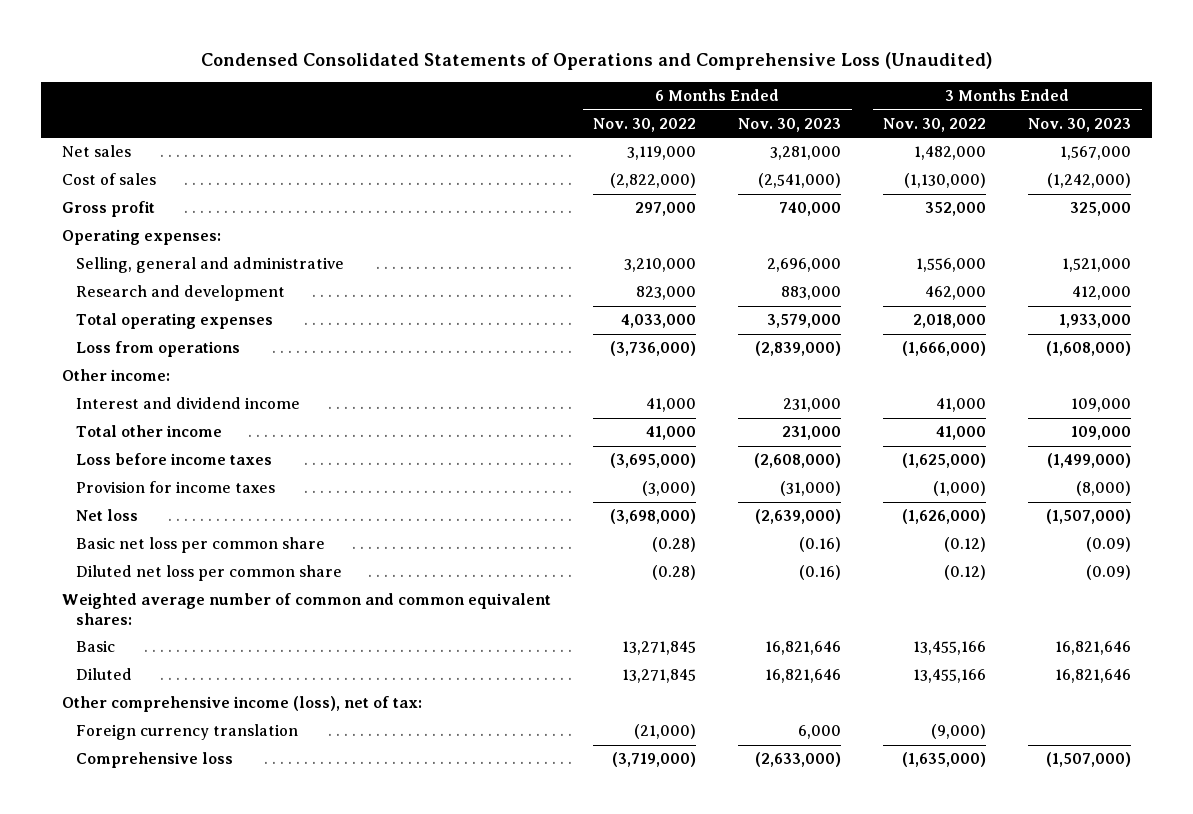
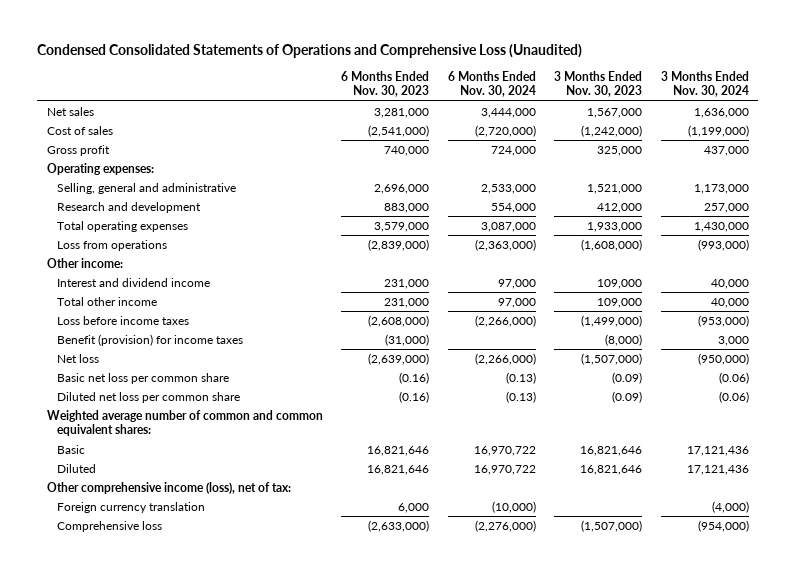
[593,117,697,132] Nov. 30, 2022 -> none
[883,117,987,132] Nov. 30, 2022 -> none
none -> [447,70,536,98] 6 Months Ended Nov. 30, 2024
none -> [660,70,749,98] 3 Months Ended Nov. 30, 2024
[76,481,276,494] Provision for income taxes -> [56,333,243,346] Benefit (provision) for income taxes

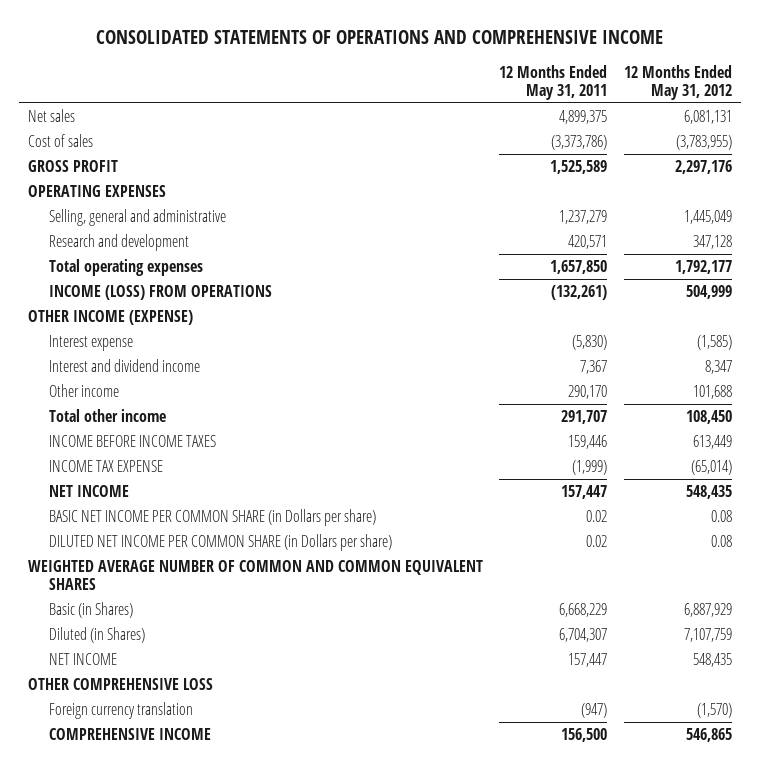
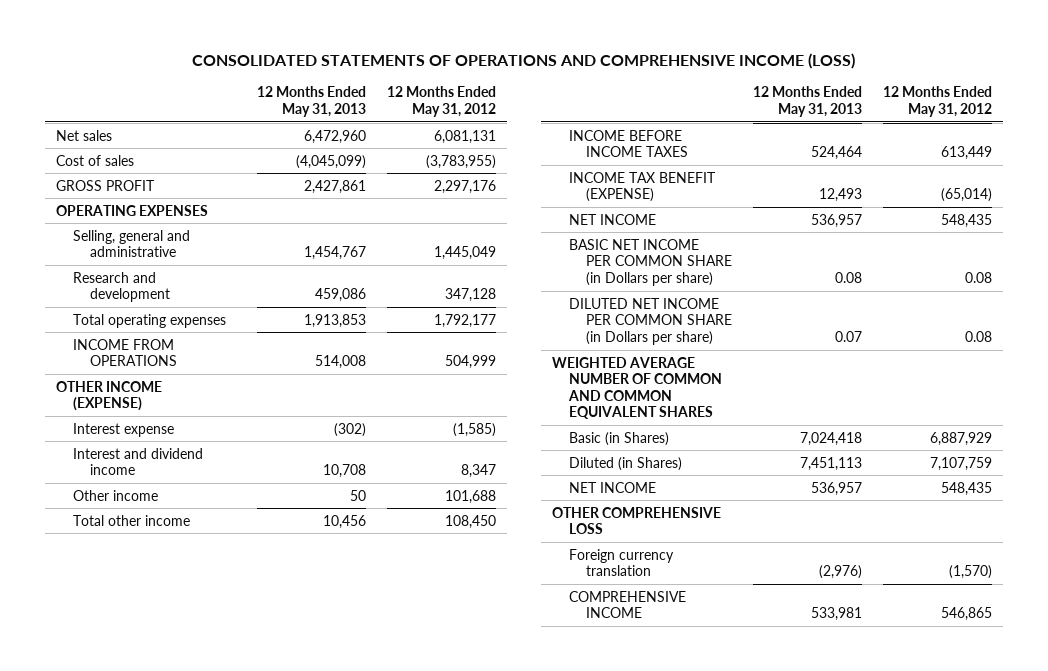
[95,29,663,44] CONSOLIDATED STATEMENTS OF OPERATIONS AND COMPREHENSIVE INCOME -> [192,53,856,70] CONSOLIDATED STATEMENTS OF OPERATIONS AND COMPREHENSIVE INCOME (LOSS)
[499,64,608,100] 12 Months Ended May 31, 2011 -> none
none -> [257,86,367,117] 12 Months Ended May 31, 2013
[48,285,272,301] INCOME (LOSS) FROM OPERATIONS -> [72,338,178,367] INCOME FROM OPERATIONS
[48,460,163,473] INCOME TAX EXPENSE -> [568,171,716,203] INCOME TAX BENEFIT (EXPENSE)

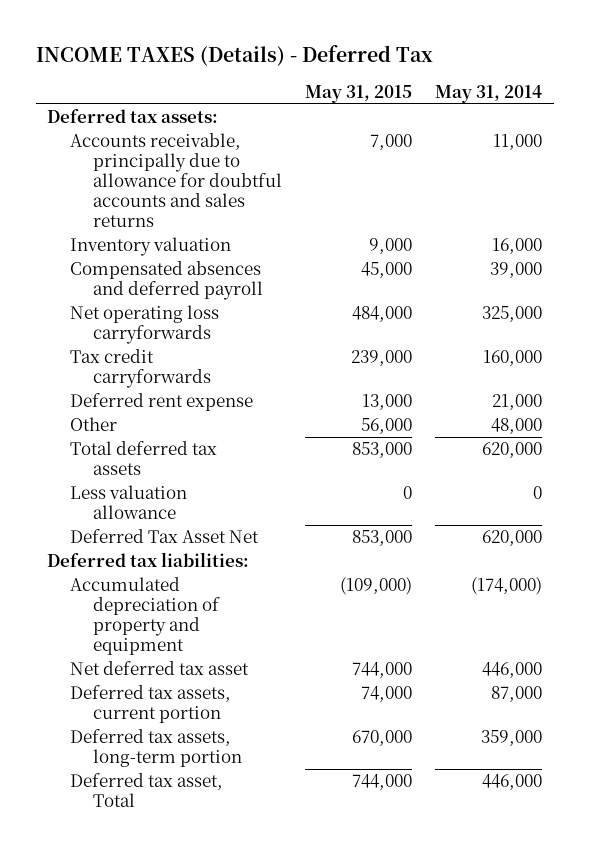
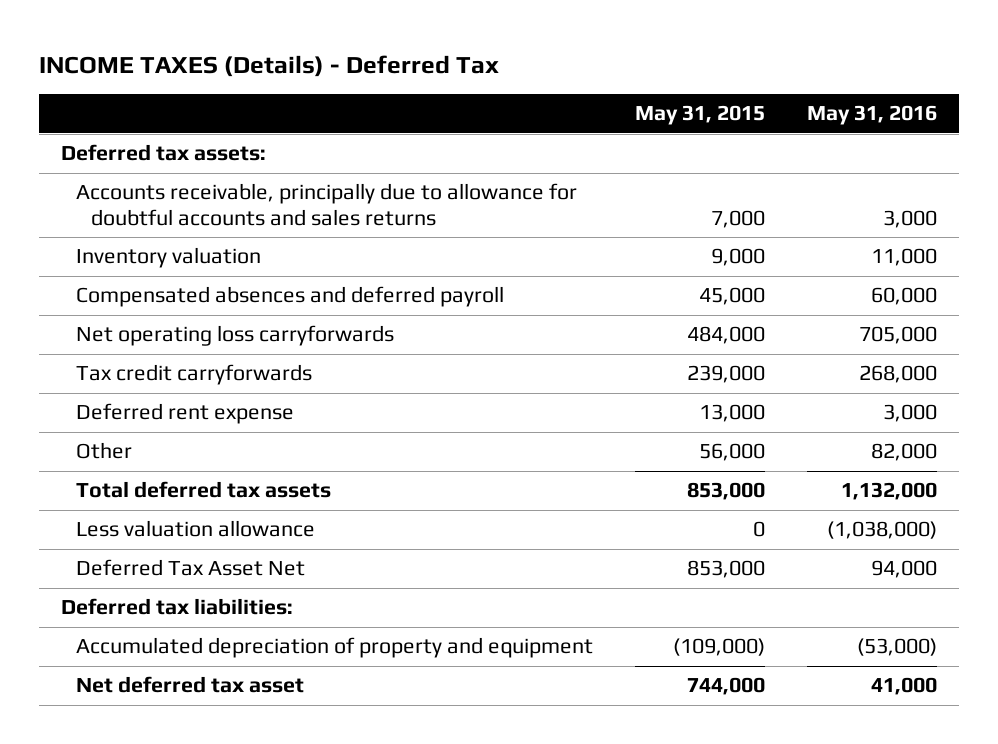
[435,84,543,103] May 31, 2014 -> none
none -> [807,105,938,126] May 31, 2016
[70,685,232,724] Deferred tax assets, current portion -> none
[70,729,243,768] Deferred tax assets, long-term portion -> none
[70,773,224,808] Deferred tax asset, Total -> none

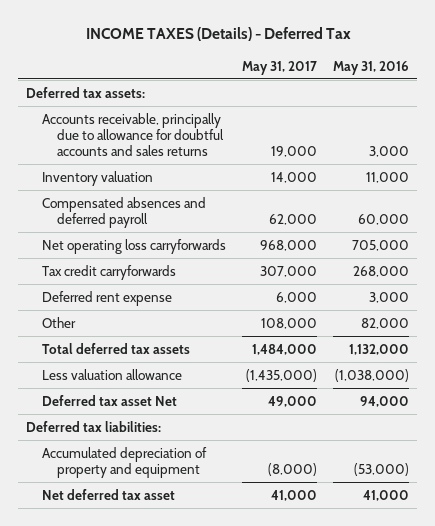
[635,105,766,126] May 31, 2015 -> none
none -> [241,60,317,75] May 31, 2017
[75,559,305,577] Deferred Tax Asset Net -> [41,394,177,406] Deferred tax asset Net

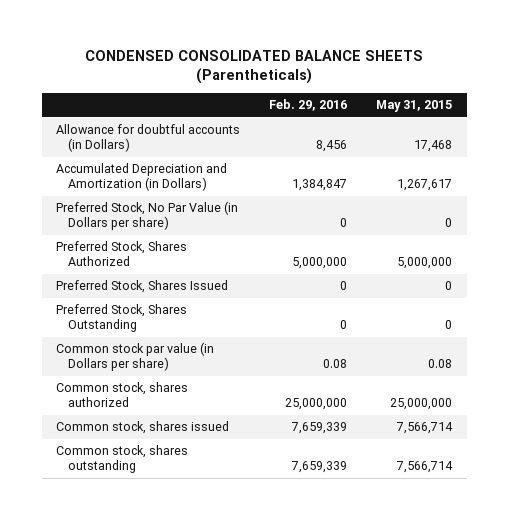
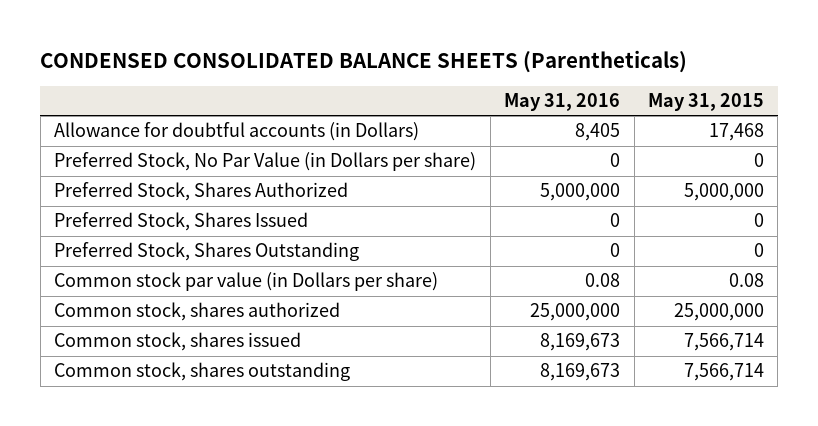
[269,99,348,112] Feb. 29, 2016 -> none
none -> [504,92,621,111] May 31, 2016
[56,163,228,192] Accumulated Depreciation and Amortization (in Dollars) -> none

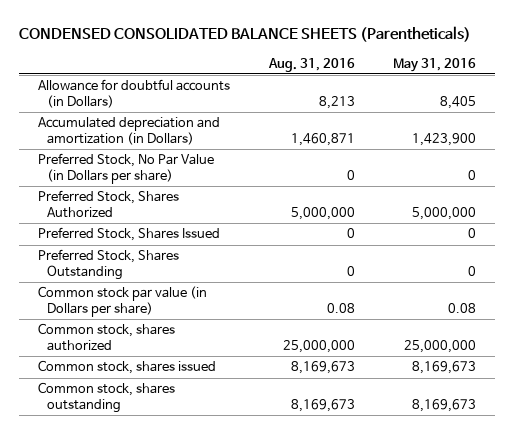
[647,92,764,111] May 31, 2015 -> none
none -> [267,57,355,72] Aug. 31, 2016
none -> [38,117,221,146] Accumulated depreciation and amortization (in Dollars)

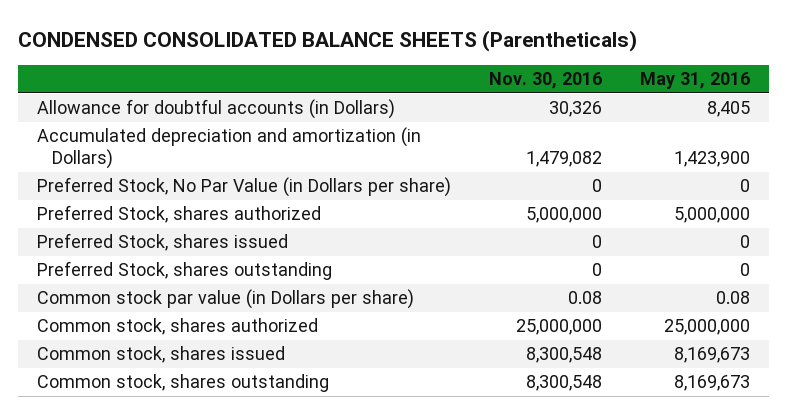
[267,57,355,72] Aug. 31, 2016 -> none
none -> [489,72,603,90] Nov. 30, 2016
[38,190,180,219] Preferred Stock, Shares Authorized -> [37,205,322,224] Preferred Stock, shares authorized
[38,227,221,242] Preferred Stock, Shares Issued -> [37,233,289,252] Preferred Stock, shares issued
[38,249,180,281] Preferred Stock, Shares Outstanding -> [37,261,333,281] Preferred Stock, shares outstanding

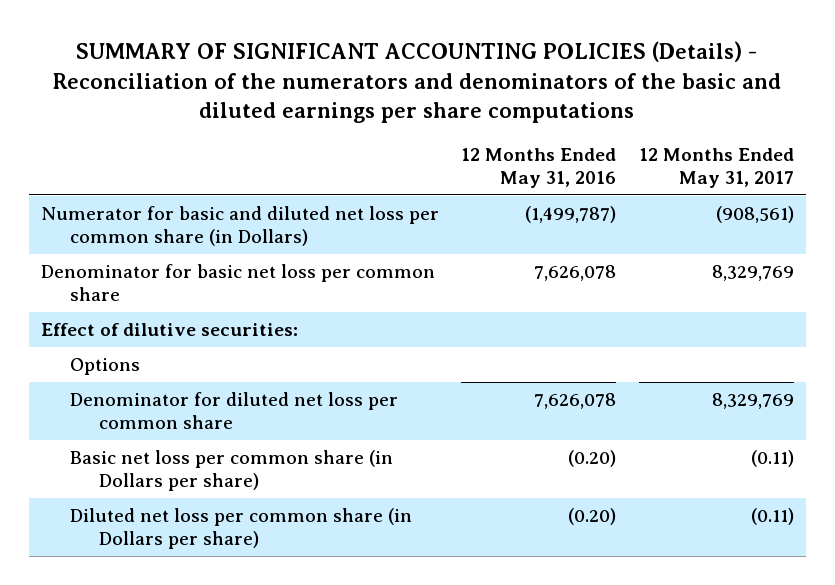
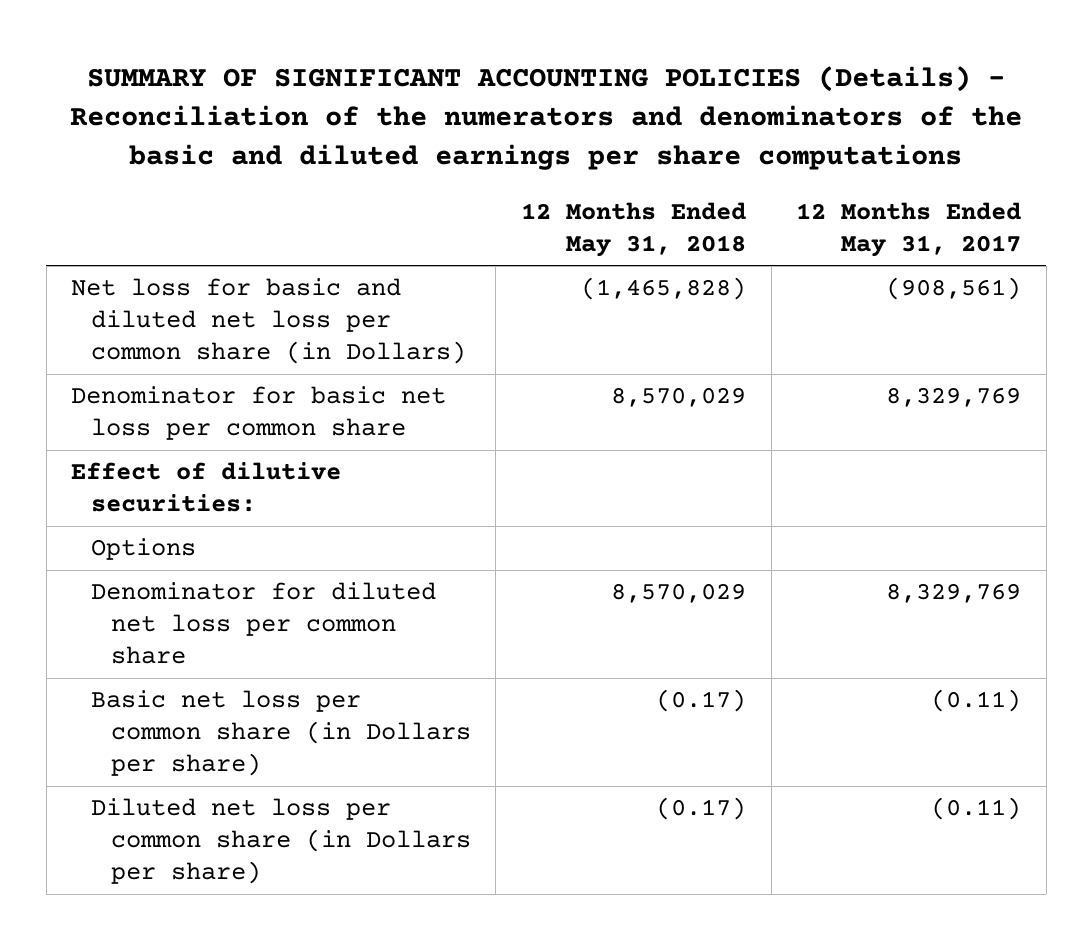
[461,148,617,189] 12 Months Ended May 31, 2016 -> none
none -> [520,202,746,257] 12 Months Ended May 31, 2018
[40,205,439,246] Numerator for basic and diluted net loss per common share (in Dollars) -> [71,278,467,364] Net loss for basic and diluted net loss per common share (in Dollars)

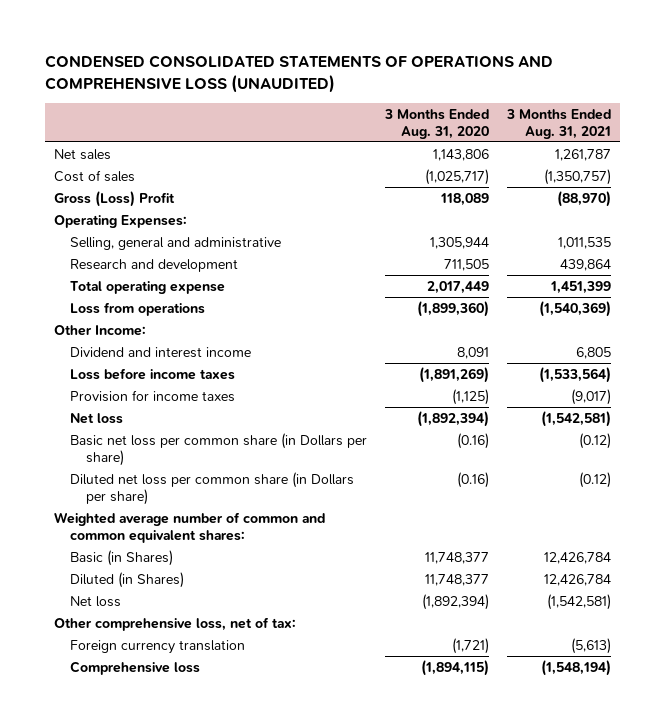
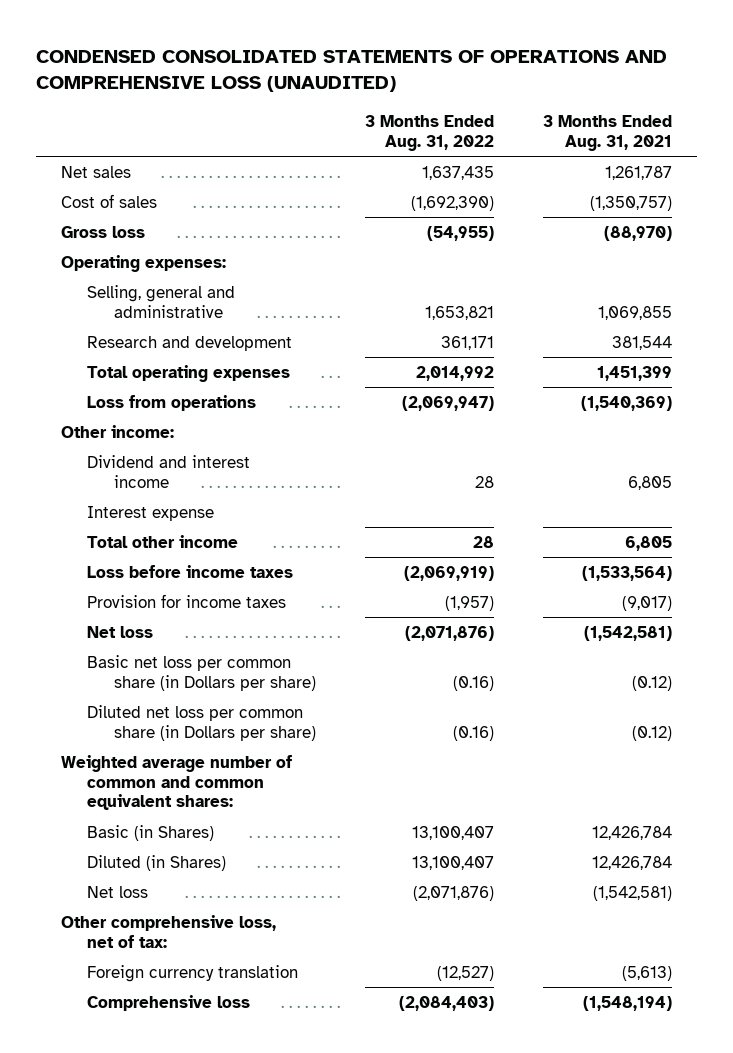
[384,108,490,139] 3 Months Ended Aug. 31, 2020 -> none
none -> [364,115,494,152] 3 Months Ended Aug. 31, 2022
[54,190,176,207] Gross (Loss) Profit -> [61,225,146,238] Gross loss
[54,214,188,228] Operating Expenses: -> [61,254,227,272] Operating expenses:
[557,236,611,249] 1,011,535 -> [598,305,673,320] 1,069,855
[559,258,611,271] 439,864 -> [612,335,673,350] 381,544
[70,280,226,294] Total operating expense -> [87,364,291,382] Total operating expenses
[54,324,147,336] Other Income: -> [61,424,175,438] Other income:
none -> [87,505,215,521] Interest expense
none -> [87,534,239,548] Total other income

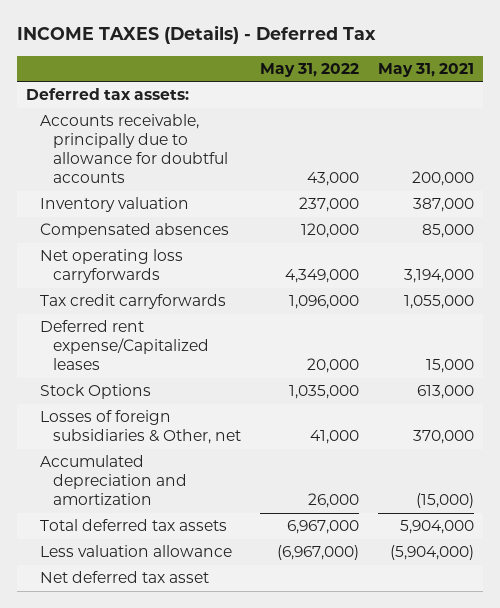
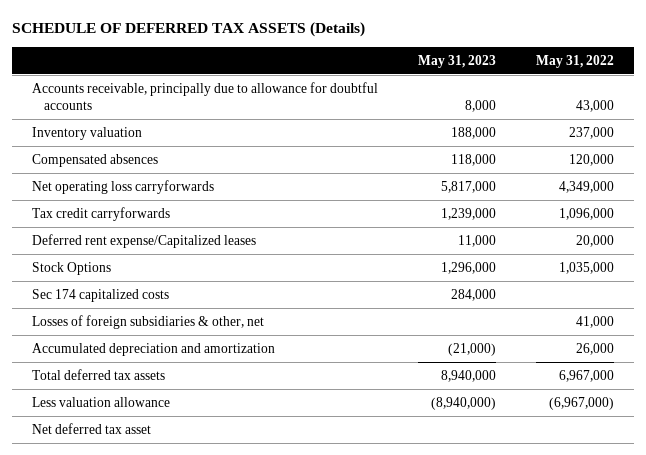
[16,25,376,45] INCOME TAXES (Details) - Deferred Tax -> [12,22,366,38] SCHEDULE OF DEFERRED TAX ASSETS (Details)
[377,62,474,77] May 31, 2021 -> none
none -> [418,54,497,68] May 31, 2023
[26,88,190,101] Deferred tax assets: -> none
none -> [32,288,170,302] Sec 174 capitalized costs
[39,410,241,445] Losses of foreign subsidiaries & Other, net -> [32,314,265,329] Losses of foreign subsidiaries & other, net

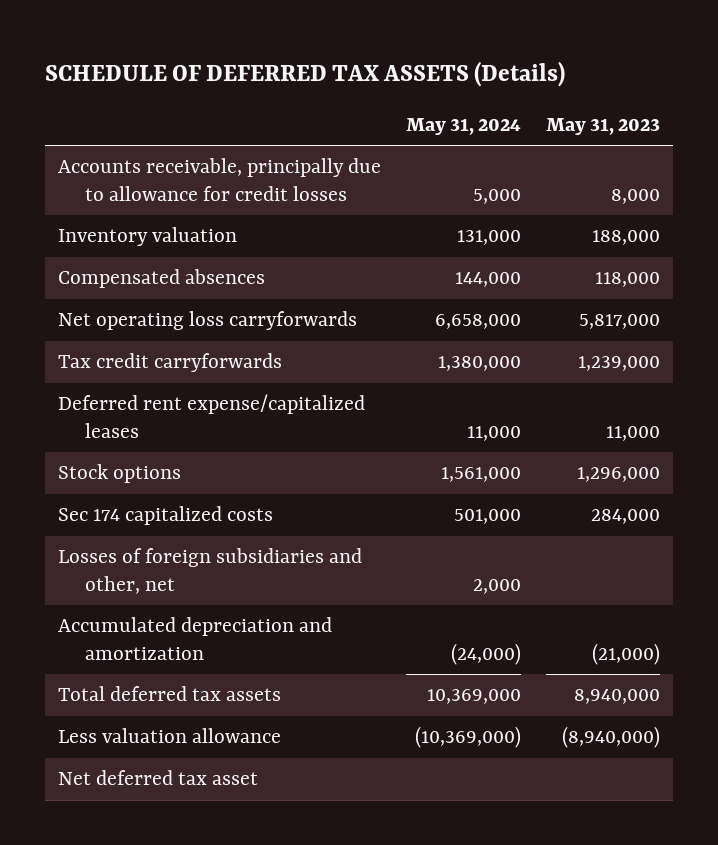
[536,54,615,68] May 31, 2022 -> none
none -> [406,117,522,135] May 31, 2024
[32,81,379,110] Accounts receivable, principally due to allowance for doubtful accounts -> [57,158,381,202] Accounts receivable, principally due to allowance for credit losses
[32,233,257,248] Deferred rent expense/Capitalized leases -> [57,394,365,439] Deferred rent expense/capitalized leases
[32,261,112,275] Stock Options -> [57,464,181,484] Stock options
[32,314,265,329] Losses of foreign subsidiaries & other, net -> [57,548,362,595] Losses of foreign subsidiaries and other, net

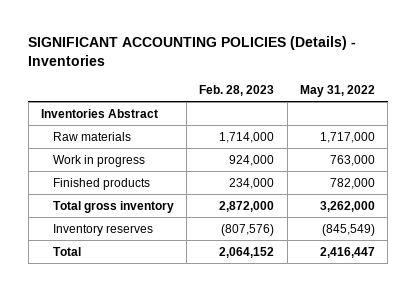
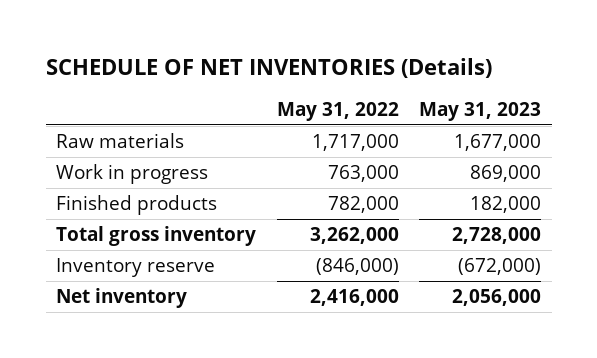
[28,36,357,66] SIGNIFICANT ACCOUNTING POLICIES (Details) - Inventories -> [45,58,492,79] SCHEDULE OF NET INVENTORIES (Details)
[199,84,275,96] Feb. 28, 2023 -> none
none -> [419,102,542,122] May 31, 2023
[40,108,158,118] Inventories Abstract -> none
[53,246,82,256] Total -> none
[53,223,154,236] Inventory reserves -> [56,258,216,278] Inventory reserve
[321,223,375,236] (845,549) -> [315,258,399,276] (846,000)
none -> [56,288,188,309] Net inventory

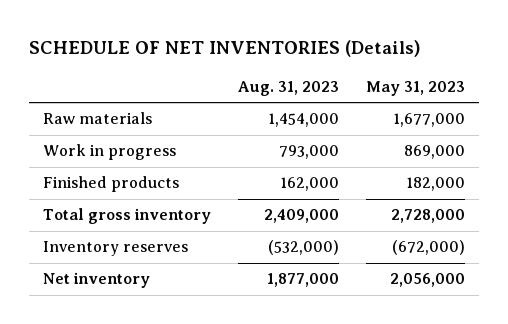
[276,102,399,122] May 31, 2022 -> none
none -> [238,80,340,96] Aug. 31, 2023
[56,258,216,278] Inventory reserve -> [42,241,188,257] Inventory reserves

